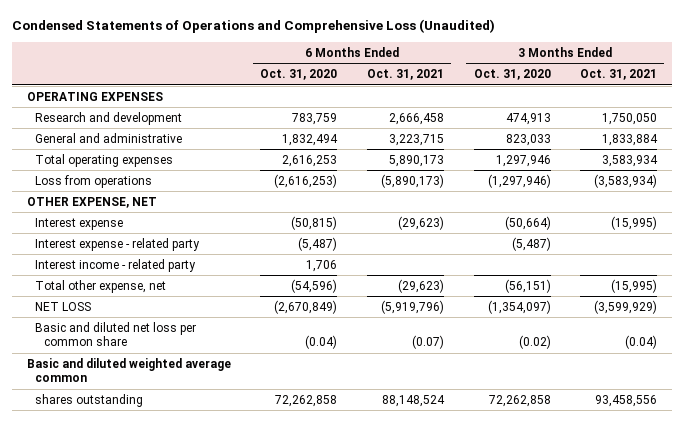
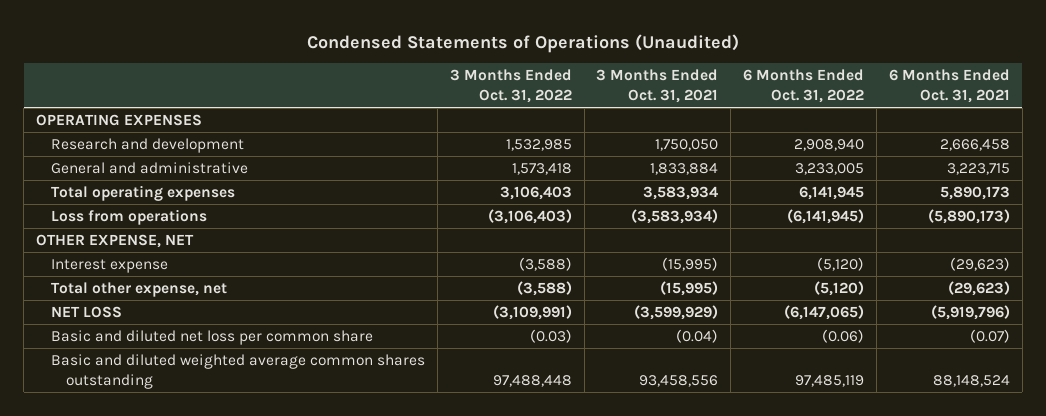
[12,19,496,34] Condensed Statements of Operations and Comprehensive Loss (Unaudited) -> [306,33,739,53] Condensed Statements of Operations (Unaudited)
[260,69,338,81] Oct. 31, 2020 -> none
[473,69,551,81] Oct. 31, 2020 -> none
none -> [449,69,572,104] 3 Months Ended Oct. 31, 2022
none -> [743,69,865,104] 6 Months Ended Oct. 31, 2022
[35,237,201,251] Interest expense - related party -> none
[35,258,197,272] Interest income - related party -> none
[26,357,231,383] Basic and diluted weighted average common -> none
[35,393,144,407] shares outstanding -> [51,353,426,389] Basic and diluted weighted average common shares outstanding

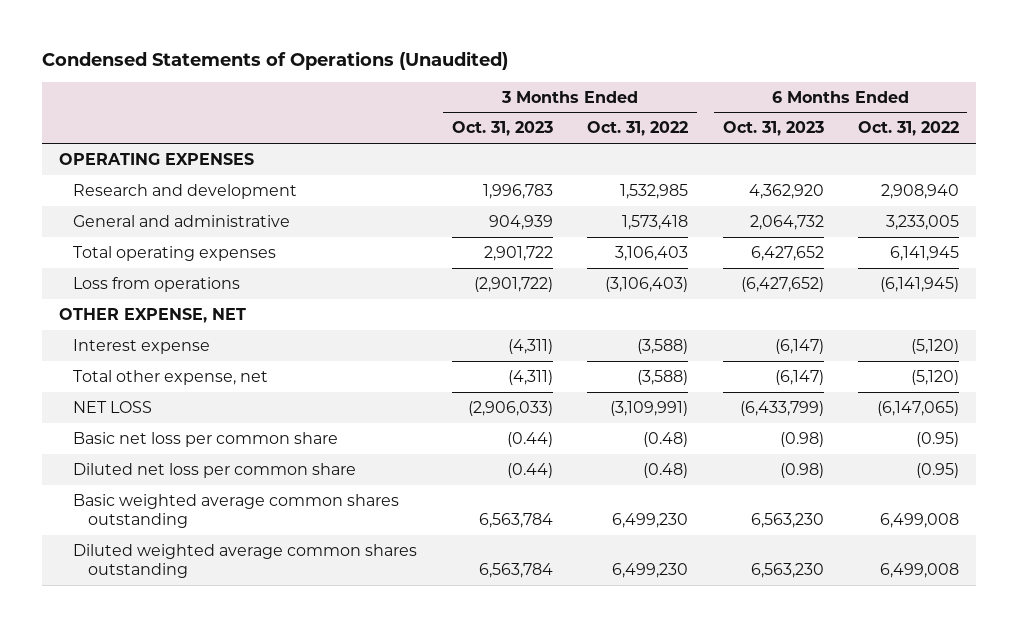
[596,69,719,104] 3 Months Ended Oct. 31, 2021 -> none
[888,69,1010,104] 6 Months Ended Oct. 31, 2021 -> none
none -> [451,121,553,137] Oct. 31, 2023
none -> [722,121,824,137] Oct. 31, 2023
[51,329,374,345] Basic and diluted net loss per common share -> [73,431,339,447] Basic net loss per common share
[529,328,572,343] (0.03) -> [643,431,689,447] (0.48)
[822,328,865,343] (0.06) -> [915,431,959,447] (0.95)
none -> [73,462,357,478] Diluted net loss per common share
none -> [73,493,400,529] Basic weighted average common shares outstanding
[51,353,426,389] Basic and diluted weighted average common shares outstanding -> [73,543,418,579] Diluted weighted average common shares outstanding
[492,374,572,387] 97,488,448 -> [612,563,689,579] 6,499,230
[795,374,865,387] 97,485,119 -> [879,563,959,579] 6,499,008

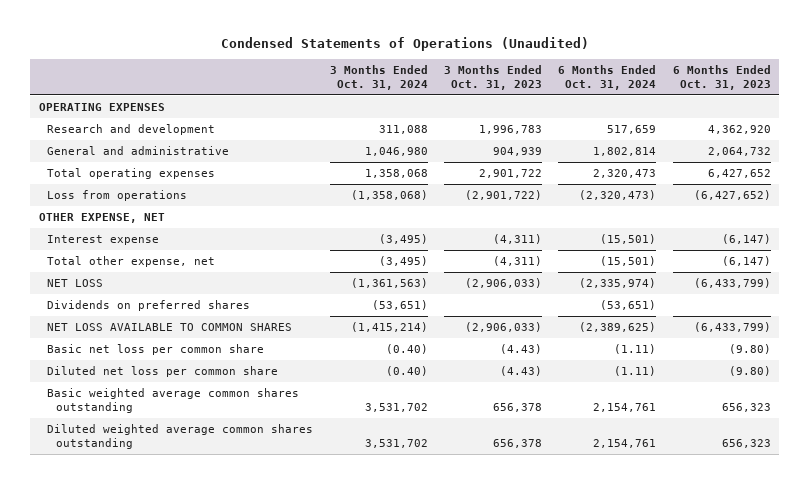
[587,121,689,137] Oct. 31, 2022 -> none
[857,121,959,137] Oct. 31, 2022 -> none
none -> [329,64,428,90] 3 Months Ended Oct. 31, 2024
none -> [558,64,657,90] 6 Months Ended Oct. 31, 2024
none -> [47,300,251,312] Dividends on preferred shares
none -> [47,323,293,332] NET LOSS AVAILABLE TO COMMON SHARES
[506,431,553,447] (0.44) -> [499,344,542,355] (4.43)
[779,431,824,447] (0.98) -> [728,344,771,355] (9.80)
[506,462,553,478] (0.44) -> [499,366,542,377] (4.43)
[779,462,824,478] (0.98) -> [728,366,771,377] (9.80)
[478,513,553,529] 6,563,784 -> [492,403,542,413] 656,378
[750,513,824,529] 6,563,230 -> [721,403,771,413] 656,323
[478,563,553,579] 6,563,784 -> [492,439,542,449] 656,378
[750,563,824,579] 6,563,230 -> [721,439,771,449] 656,323

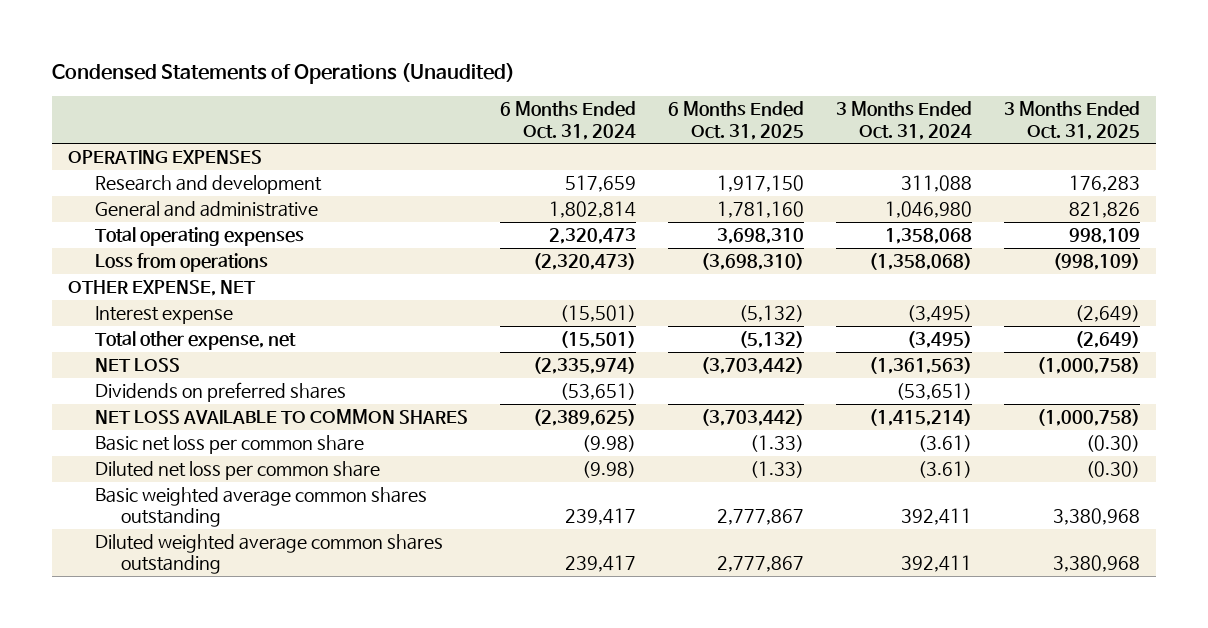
[443,64,542,90] 3 Months Ended Oct. 31, 2023 -> none
[672,64,771,90] 6 Months Ended Oct. 31, 2023 -> none
none -> [667,101,804,140] 6 Months Ended Oct. 31, 2025
none -> [1004,101,1141,140] 3 Months Ended Oct. 31, 2025
[385,344,428,355] (0.40) -> [918,435,973,453] (3.61)
[614,344,657,355] (1.11) -> [581,435,636,453] (9.98)
[385,366,428,377] (0.40) -> [918,461,973,479] (3.61)
[614,366,657,377] (1.11) -> [581,461,636,479] (9.98)
[364,403,428,413] 3,531,702 -> [901,508,973,526] 392,411
[593,403,657,413] 2,154,761 -> [564,508,636,526] 239,417
[364,439,428,449] 3,531,702 -> [901,555,973,573] 392,411
[593,439,657,449] 2,154,761 -> [564,555,636,573] 239,417

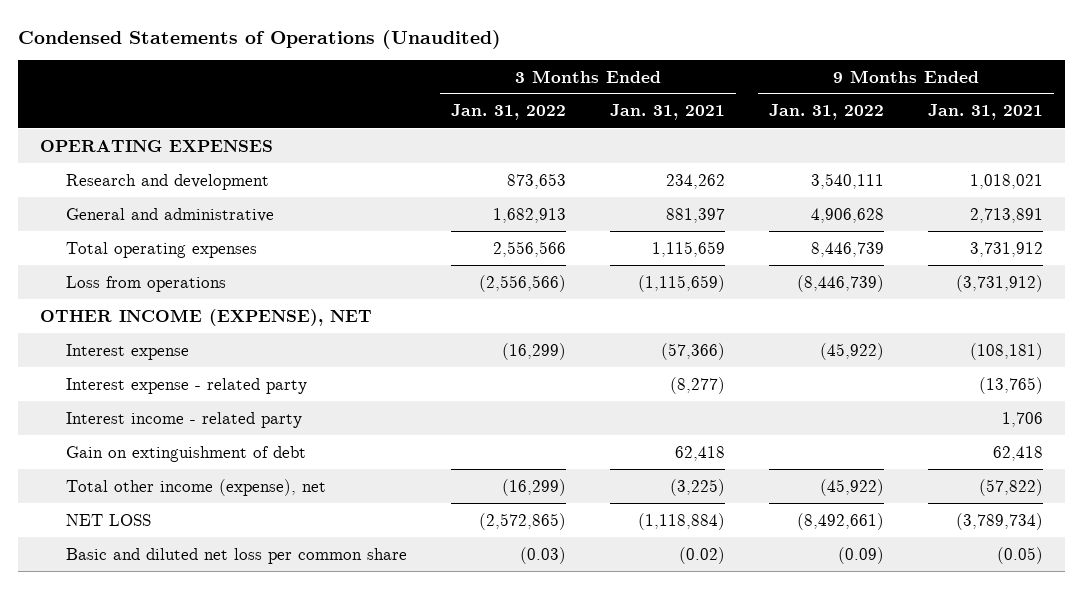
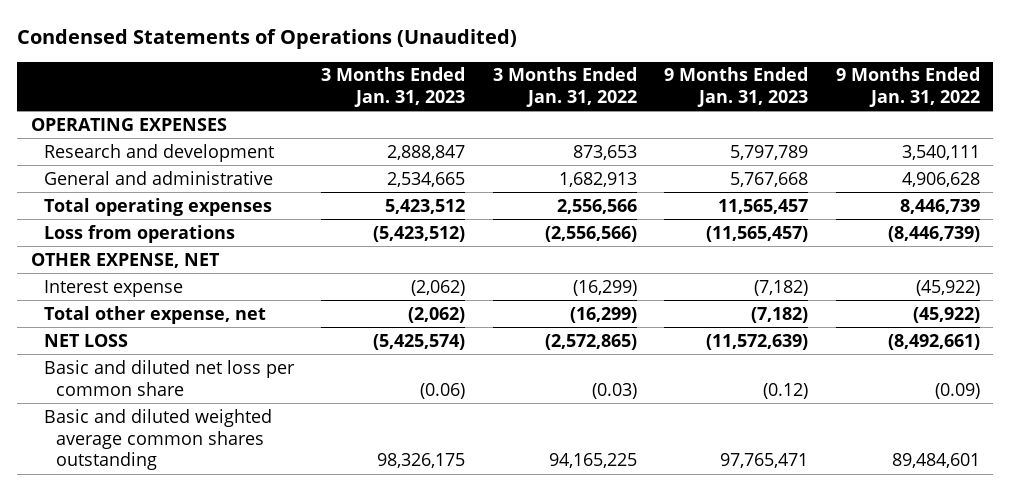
[609,104,725,121] Jan. 31, 2021 -> none
[927,104,1043,121] Jan. 31, 2021 -> none
none -> [321,67,466,108] 3 Months Ended Jan. 31, 2023
none -> [664,67,809,108] 9 Months Ended Jan. 31, 2023
[40,308,373,326] OTHER INCOME (EXPENSE), NET -> [30,252,220,268] OTHER EXPENSE, NET
[65,377,307,394] Interest expense - related party -> none
[65,411,302,428] Interest income - related party -> none
[65,445,306,462] Gain on extinguishment of debt -> none
[65,478,326,496] Total other income (expense), net -> [43,305,266,324] Total other expense, net
none -> [43,408,272,471] Basic and diluted weighted average common shares outstanding

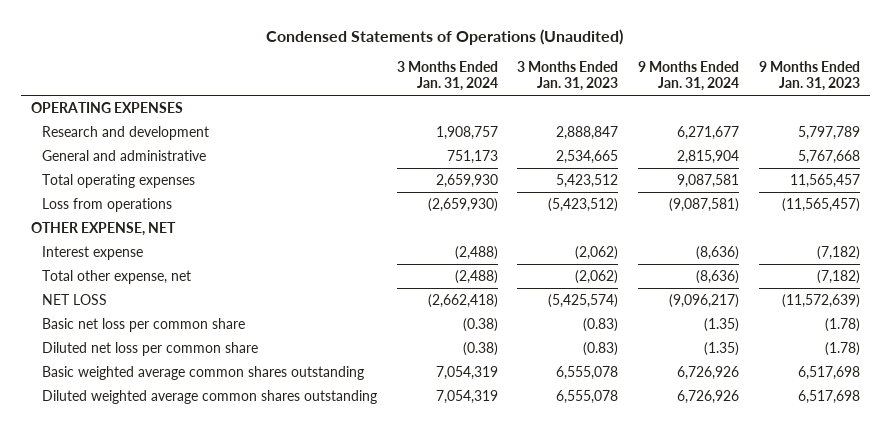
[492,67,637,108] 3 Months Ended Jan. 31, 2022 -> none
[835,67,980,108] 9 Months Ended Jan. 31, 2022 -> none
none -> [396,60,498,92] 3 Months Ended Jan. 31, 2024
none -> [637,60,739,92] 9 Months Ended Jan. 31, 2024
[43,359,295,396] Basic and diluted net loss per common share -> [41,317,245,332] Basic net loss per common share
[420,382,466,399] (0.06) -> [583,317,619,332] (0.83)
[763,382,809,399] (0.12) -> [824,317,860,332] (1.78)
none -> [41,341,258,356] Diluted net loss per common share
none -> [41,365,364,380] Basic weighted average common shares outstanding
[43,408,272,471] Basic and diluted weighted average common shares outstanding -> [41,389,377,404] Diluted weighted average common shares outstanding
[377,453,466,469] 98,326,175 -> [556,389,619,404] 6,555,078
[720,453,809,469] 97,765,471 -> [797,389,860,404] 6,517,698

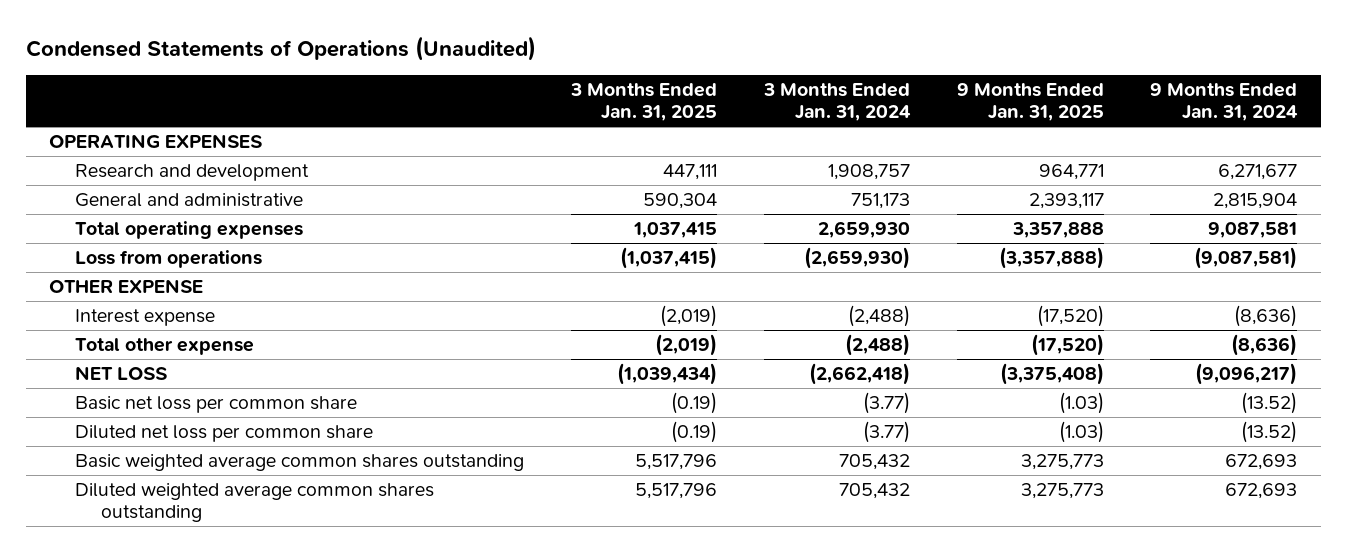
[517,60,619,92] 3 Months Ended Jan. 31, 2023 -> none
[758,60,860,92] 9 Months Ended Jan. 31, 2023 -> none
none -> [569,83,717,122] 3 Months Ended Jan. 31, 2025
none -> [956,83,1104,122] 9 Months Ended Jan. 31, 2025
[30,221,176,236] OTHER EXPENSE, NET -> [49,279,204,294] OTHER EXPENSE
[41,269,191,284] Total other expense, net -> [74,338,254,356] Total other expense
[462,317,498,332] (0.38) -> [862,392,910,415] (3.77)
[703,317,739,332] (1.35) -> [1241,392,1298,415] (13.52)
[462,341,498,356] (0.38) -> [862,421,910,444] (3.77)
[703,341,739,356] (1.35) -> [1241,421,1298,444] (13.52)
[435,365,498,380] 7,054,319 -> [838,454,910,471] 705,432
[676,365,739,380] 6,726,926 -> [1225,454,1298,471] 672,693
[435,389,498,404] 7,054,319 -> [838,483,910,500] 705,432
[676,389,739,404] 6,726,926 -> [1225,483,1298,500] 672,693

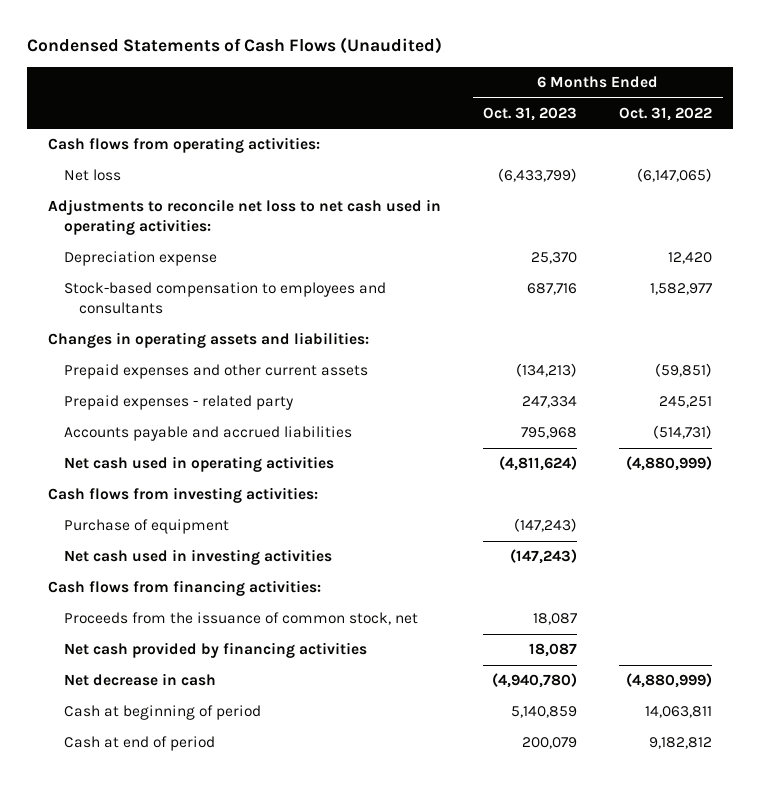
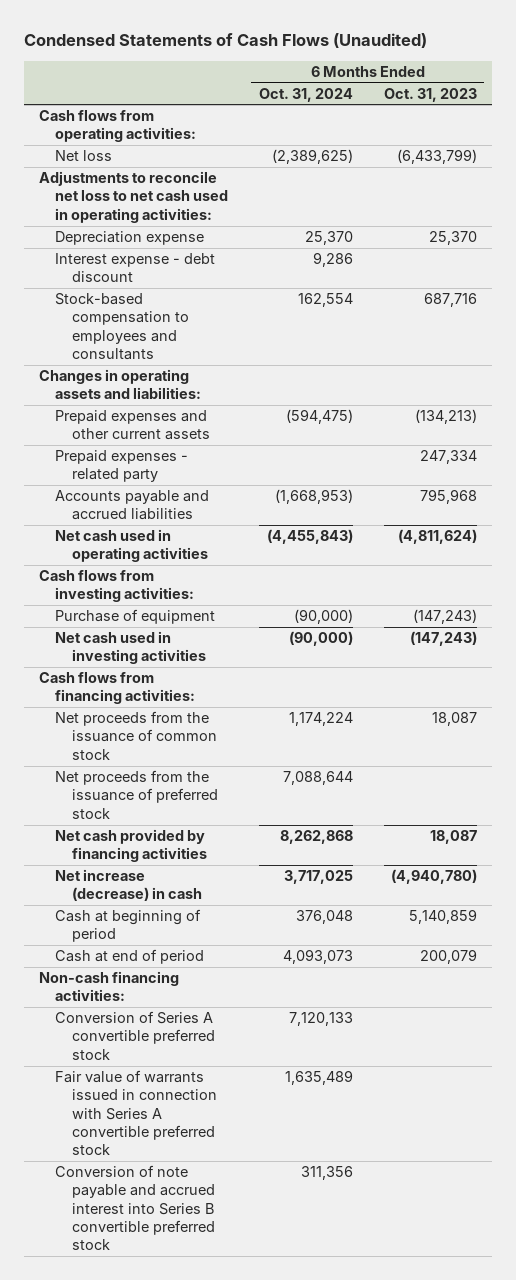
[619,106,713,121] Oct. 31, 2022 -> none
none -> [259,87,354,102] Oct. 31, 2024
none -> [55,253,216,283] Interest expense - debt discount
[63,612,418,626] Proceeds from the issuance of common stock, net -> [55,711,217,760] Net proceeds from the issuance of common stock
none -> [55,770,218,819] Net proceeds from the issuance of preferred stock
[63,673,216,687] Net decrease in cash -> [55,869,202,902] Net increase (decrease) in cash
none -> [39,971,180,1002] Non-cash financing activities:
none -> [55,1011,215,1060] Conversion of Series A convertible preferred stock
none -> [55,1070,217,1156] Fair value of warrants issued in connection with Series A convertible preferred stock
none -> [55,1165,215,1251] Conversion of note payable and accrued interest into Series B convertible preferred stock

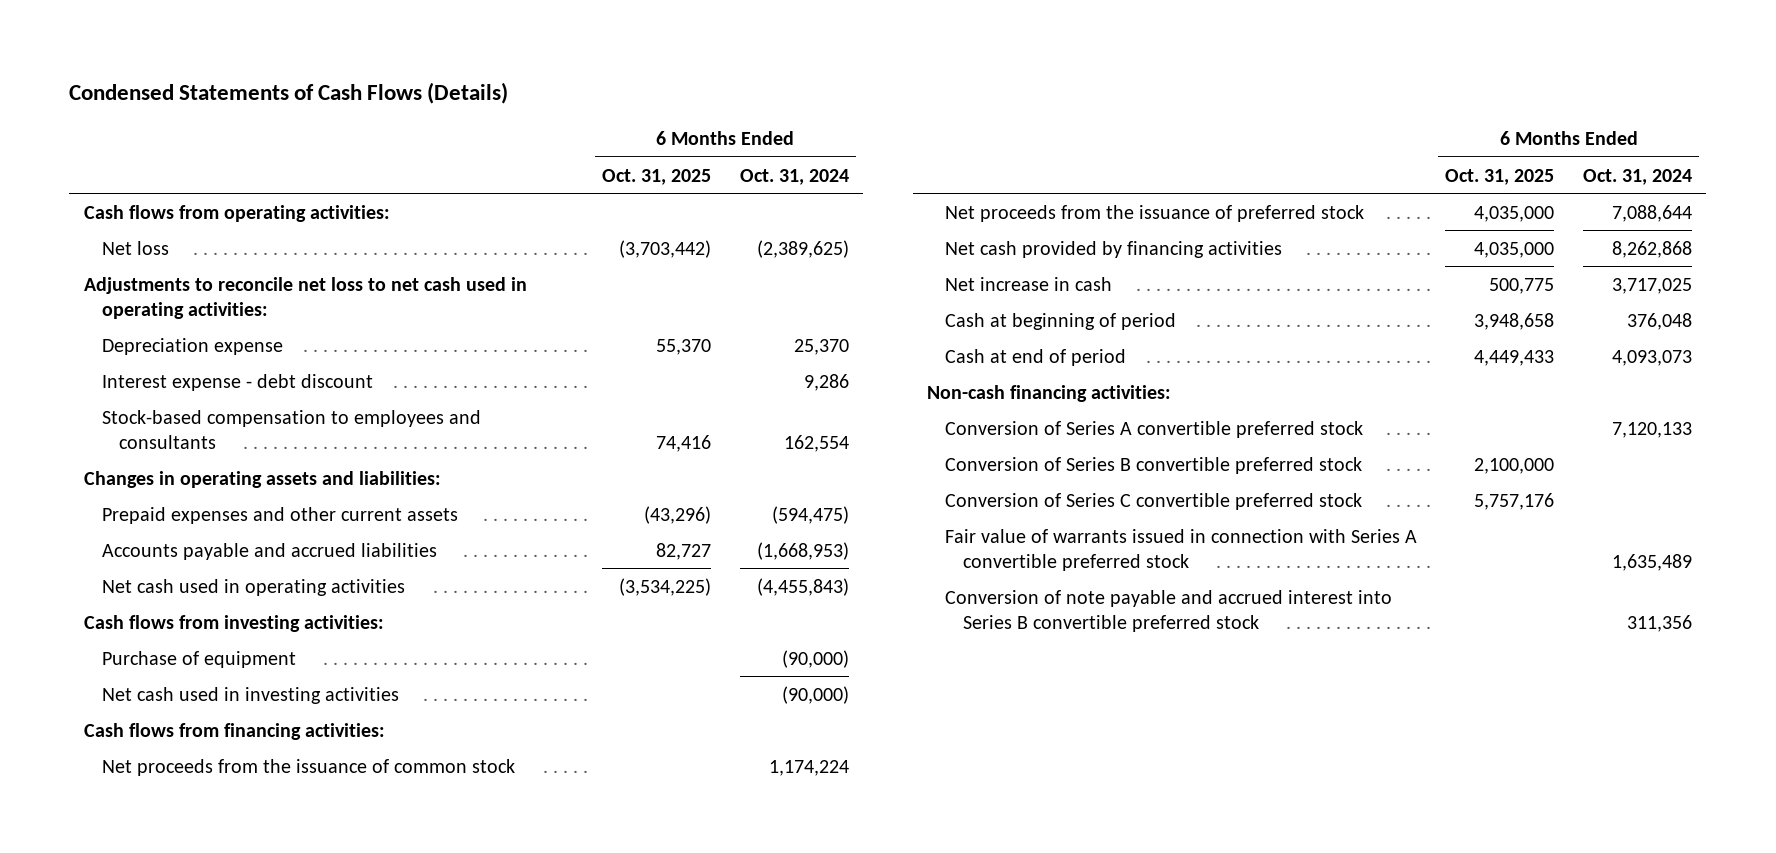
[24,33,428,49] Condensed Statements of Cash Flows (Unaudited) -> [69,82,509,105] Condensed Statements of Cash Flows (Details)
[383,87,477,102] Oct. 31, 2023 -> none
none -> [602,168,712,185] Oct. 31, 2025
[55,450,189,483] Prepaid expenses - related party -> none
[55,869,202,902] Net increase (decrease) in cash -> [944,276,1112,291] Net increase in cash
none -> [944,456,1362,474] Conversion of Series B convertible preferred stock
none -> [944,492,1362,510] Conversion of Series C convertible preferred stock

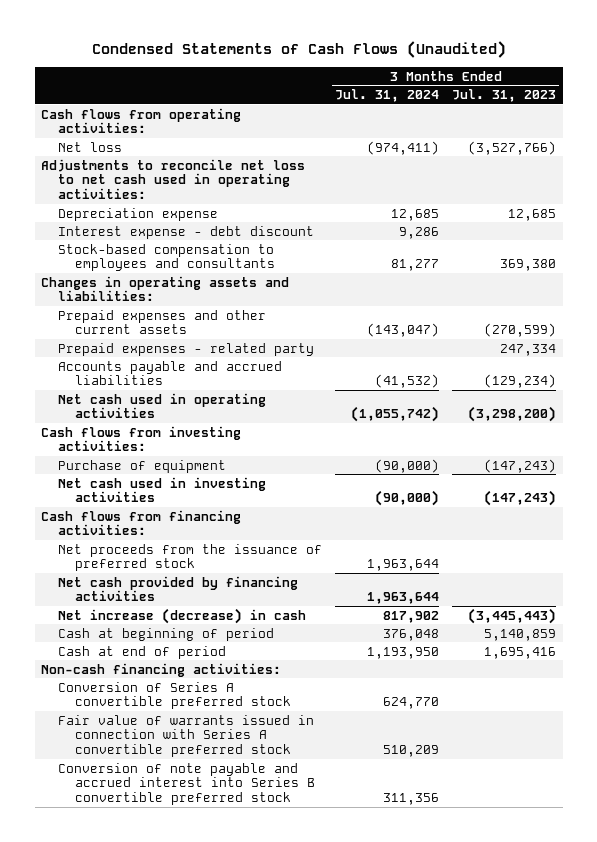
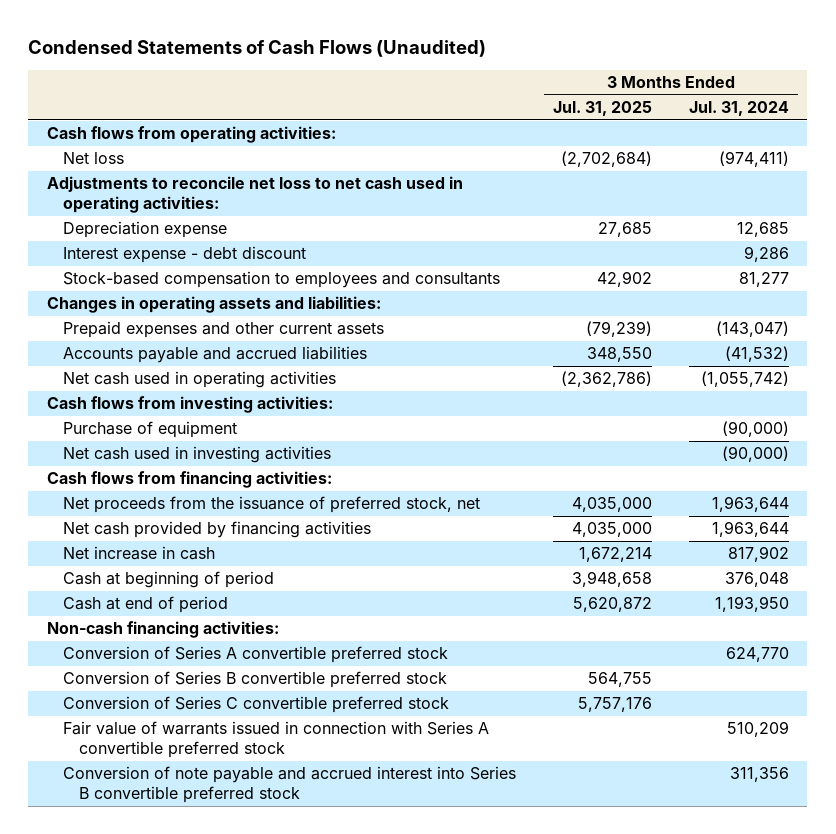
[452,88,557,102] Jul. 31, 2023 -> none
none -> [552,101,652,117] Jul. 31, 2025
[58,342,315,356] Prepaid expenses - related party -> none
[58,543,323,572] Net proceeds from the issuance of preferred stock -> [62,496,480,514] Net proceeds from the issuance of preferred stock, net
[58,607,307,624] Net increase (decrease) in cash -> [62,546,215,561] Net increase in cash
none -> [62,671,447,689] Conversion of Series B convertible preferred stock
none -> [62,696,449,714] Conversion of Series C convertible preferred stock

